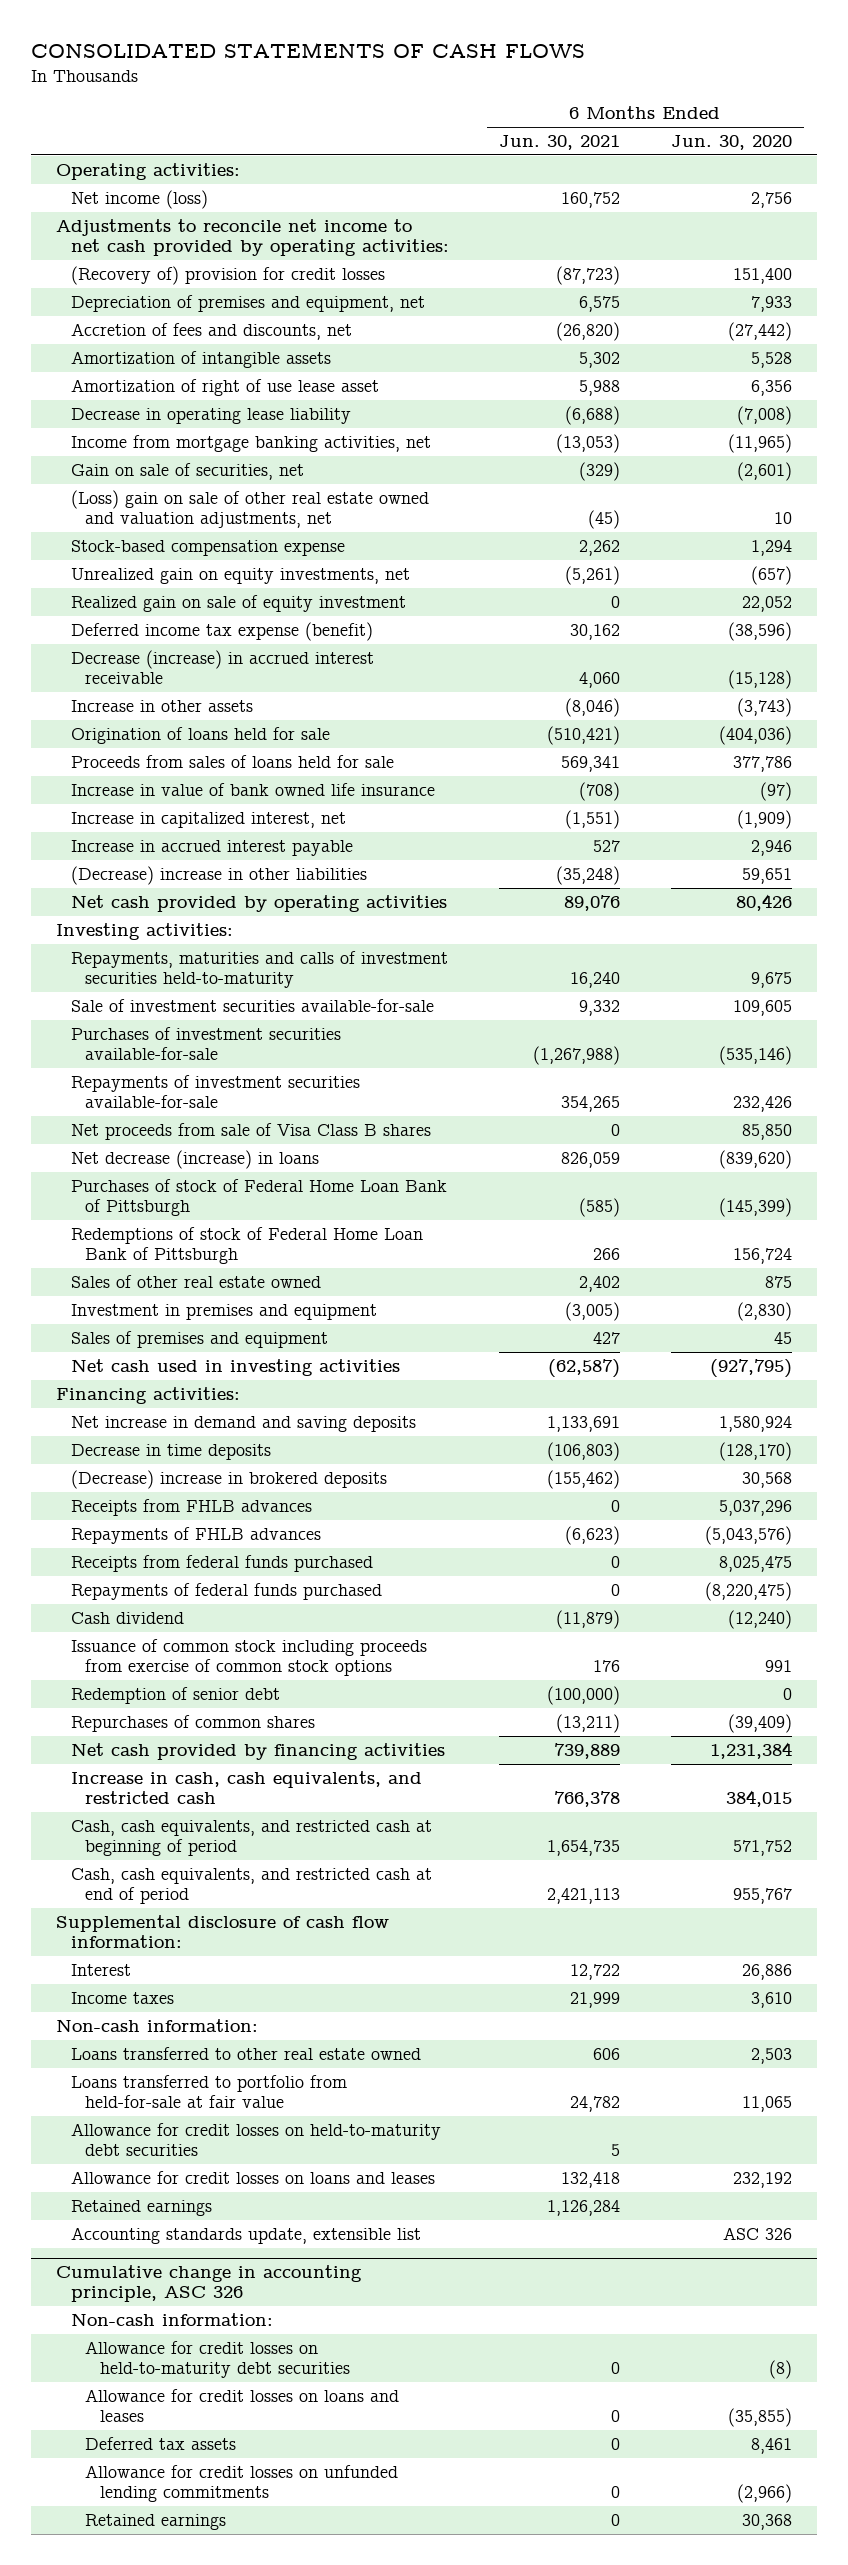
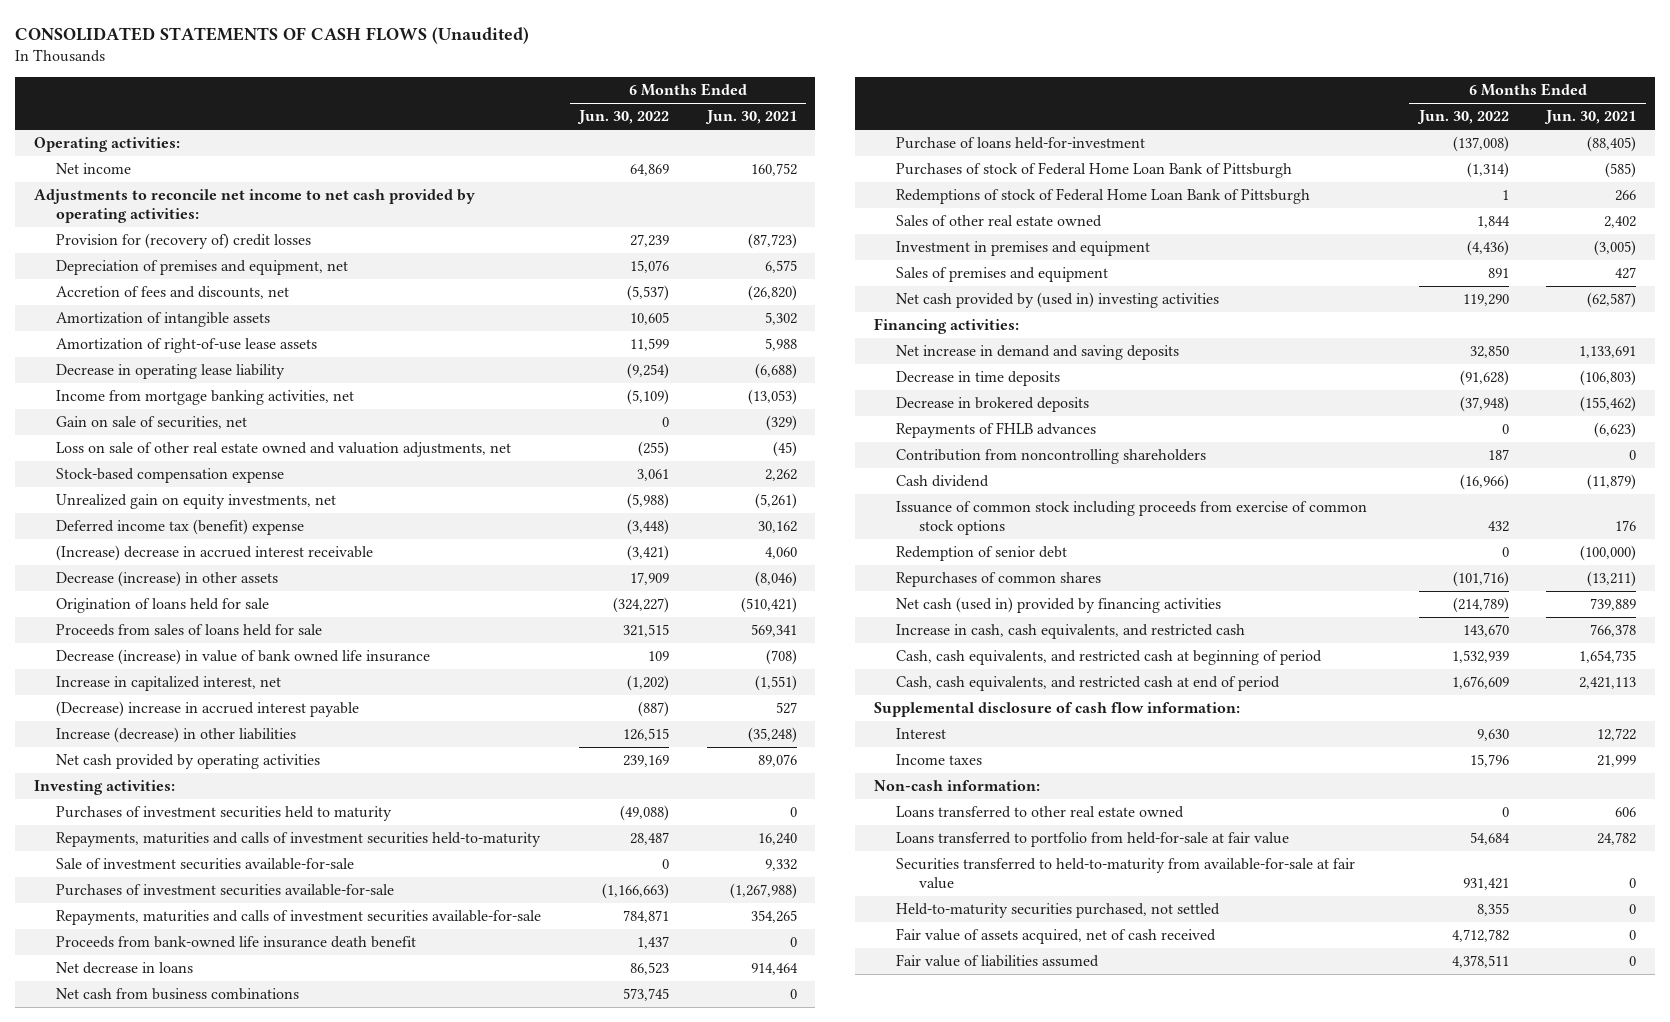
[31,42,586,59] CONSOLIDATED STATEMENTS OF CASH FLOWS -> [15,26,530,44] CONSOLIDATED STATEMENTS OF CASH FLOWS (Unaudited)
[670,134,792,150] Jun. 30, 2020 -> none
none -> [577,110,670,125] Jun. 30, 2022
[70,189,208,209] Net income (loss) -> [56,163,132,175] Net income
[70,265,385,285] (Recovery of) provision for credit losses -> [56,233,312,250] Provision for (recovery of) credit losses
[70,378,379,396] Amortization of right of use lease asset -> [56,338,318,354] Amortization of right-of-use lease assets
[70,489,429,529] (Loss) gain on sale of other real estate owned and valuation adjustments, net -> [56,442,512,458] Loss on sale of other real estate owned and valuation adjustments, net
[70,594,406,612] Realized gain on sale of equity investment -> none
[70,621,373,641] Deferred income tax expense (benefit) -> [56,519,305,536] Deferred income tax (benefit) expense
[70,649,374,685] Decrease (increase) in accrued interest receivable -> [56,545,374,562] (Increase) decrease in accrued interest receivable
[70,699,253,712] Increase in other assets -> [56,571,279,588] Decrease (increase) in other assets
[70,782,435,796] Increase in value of bank owned life insurance -> [56,649,431,666] Decrease (increase) in value of bank owned life insurance
[70,839,353,856] Increase in accrued interest payable -> [56,701,360,718] (Decrease) increase in accrued interest payable
[70,865,367,885] (Decrease) increase in other liabilities -> [56,727,297,744] Increase (decrease) in other liabilities
none -> [56,806,393,822] Purchases of investment securities held to maturity
[70,1122,431,1140] Net proceeds from sale of Visa Class B shares -> none
[70,1074,360,1109] Repayments of investment securities available-for-sale -> [56,910,542,926] Repayments, maturities and calls of investment securities available-for-sale
none -> [56,936,417,949] Proceeds from bank-owned life insurance death benefit
[70,1149,319,1169] Net decrease (increase) in loans -> [56,962,194,975] Net decrease in loans
[561,1151,621,1168] 826,059 -> [750,963,798,976] 914,464
none -> [56,988,300,1001] Net cash from business combinations
none -> [896,137,1146,150] Purchase of loans held-for-investment
[70,1358,400,1376] Net cash used in investing activities -> [896,292,1220,309] Net cash provided by (used in) investing activities
[70,1498,312,1516] Receipts from FHLB advances -> none
[70,1469,387,1489] (Decrease) increase in brokered deposits -> [896,397,1090,413] Decrease in brokered deposits
[70,1554,373,1572] Receipts from federal funds purchased -> none
[70,1582,382,1600] Repayments of federal funds purchased -> none
none -> [896,449,1207,465] Contribution from noncontrolling shareholders
[70,1742,445,1760] Net cash provided by financing activities -> [896,597,1222,614] Net cash (used in) provided by financing activities
[70,2122,441,2157] Allowance for credit losses on held-to-maturity debt securities -> none
[70,2170,435,2184] Allowance for credit losses on loans and leases -> none
[70,2199,212,2216] Retained earnings -> none
[70,2226,421,2244] Accounting standards update, extensible list -> none
[56,2265,363,2303] Cumulative change in accounting principle, ASC 326 -> none
[70,2312,273,2326] Non-cash information: -> none
[85,2340,350,2379] Allowance for credit losses on held-to-maturity debt securities -> none
[85,2388,400,2423] Allowance for credit losses on loans and leases -> none
[85,2436,237,2450] Deferred tax assets -> none
[85,2464,399,2503] Allowance for credit losses on unfunded lending commitments -> none
[85,2513,227,2530] Retained earnings -> none
none -> [896,858,1356,890] Securities transferred to held-to-maturity from available-for-sale at fair value
none -> [896,903,1221,919] Held-to-maturity securities purchased, not settled
none -> [896,928,1217,945] Fair value of assets acquired, net of cash received
none -> [896,954,1100,968] Fair value of liabilities assumed

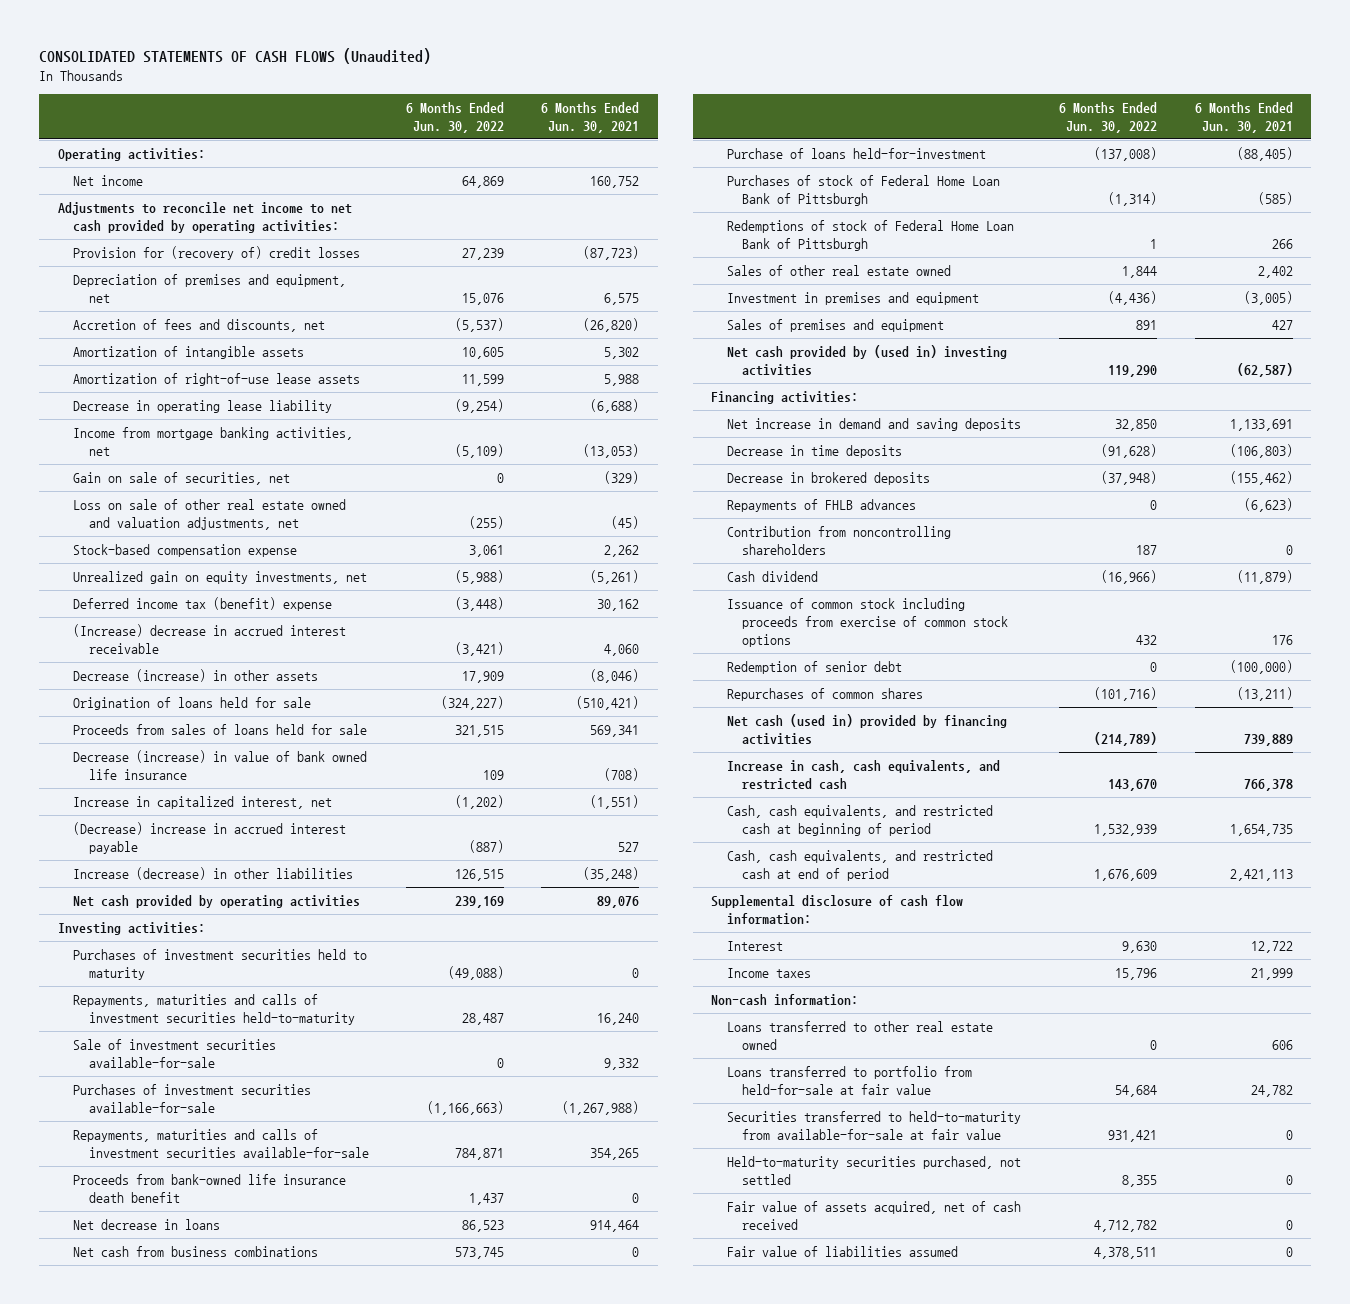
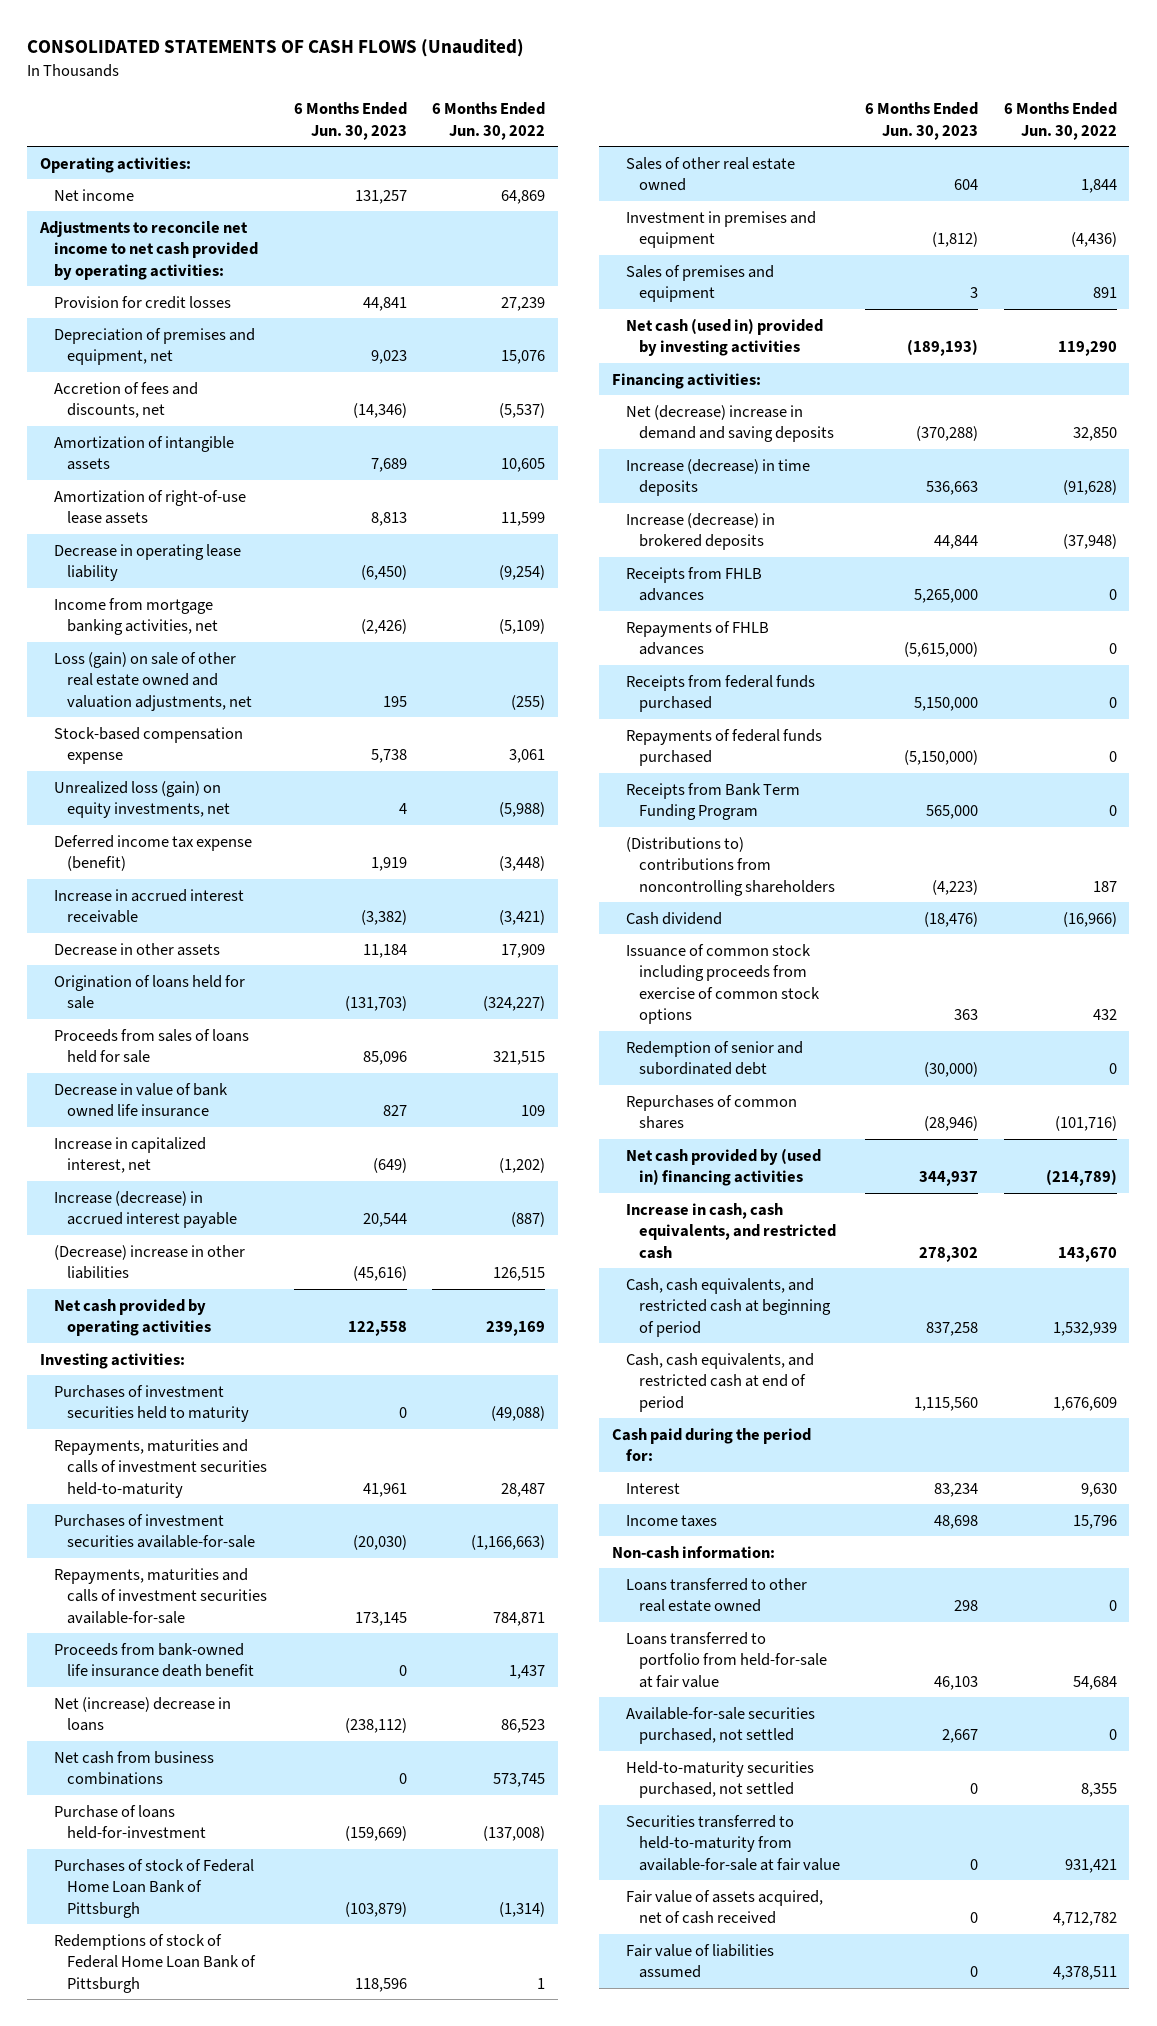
[541,101,640,133] 6 Months Ended Jun. 30, 2021 -> none
none -> [293,102,407,140] 6 Months Ended Jun. 30, 2023
[73,246,361,261] Provision for (recovery of) credit losses -> [53,295,231,309] Provision for credit losses
[73,472,291,486] Gain on sale of securities, net -> none
[73,499,347,531] Loss on sale of other real estate owned and valuation adjustments, net -> [53,651,253,711] Loss (gain) on sale of other real estate owned and valuation adjustments, net
[73,571,368,585] Unrealized gain on equity investments, net -> [53,780,231,819] Unrealized loss (gain) on equity investments, net
[73,597,333,612] Deferred income tax (benefit) expense -> [53,834,252,872] Deferred income tax expense (benefit)
[73,624,347,655] (Increase) decrease in accrued interest receivable -> [53,888,244,924] Increase in accrued interest receivable
[73,669,319,683] Decrease (increase) in other assets -> [53,942,220,956] Decrease in other assets
[73,750,368,781] Decrease (increase) in value of bank owned life insurance -> [53,1082,228,1118] Decrease in value of bank owned life insurance
[73,822,347,855] (Decrease) increase in accrued interest payable -> [53,1190,238,1229] Increase (decrease) in accrued interest payable
[73,867,354,881] Increase (decrease) in other liabilities -> [53,1244,245,1280] (Decrease) increase in other liabilities
[73,1039,277,1069] Sale of investment securities available-for-sale -> none
[73,1219,221,1231] Net decrease in loans -> [53,1696,231,1732] Net (increase) decrease in loans
[726,345,1007,377] Net cash provided by (used in) investing activities -> [625,317,823,357] Net cash (used in) provided by investing activities
[726,418,1021,432] Net increase in demand and saving deposits -> [625,404,835,443] Net (decrease) increase in demand and saving deposits
[726,445,902,459] Decrease in time deposits -> [625,458,810,497] Increase (decrease) in time deposits
[726,472,930,486] Decrease in brokered deposits -> [625,512,775,551] Increase (decrease) in brokered deposits
none -> [625,566,762,602] Receipts from FHLB advances
none -> [625,674,815,713] Receipts from federal funds purchased
none -> [625,728,822,767] Repayments of federal funds purchased
none -> [625,782,800,821] Receipts from Bank Term Funding Program
[726,526,951,556] Contribution from noncontrolling shareholders -> [625,836,836,896] (Distributions to) contributions from noncontrolling shareholders
[726,661,902,675] Redemption of senior debt -> [625,1040,803,1076] Redemption of senior and subordinated debt
[726,714,1007,746] Net cash (used in) provided by financing activities -> [625,1147,821,1187] Net cash provided by (used in) financing activities
[711,895,964,926] Supplemental disclosure of cash flow information: -> none
none -> [612,1427,812,1462] Cash paid during the period for:
none -> [625,1706,815,1745] Available-for-sale securities purchased, not settled
[726,1111,1021,1141] Securities transferred to held-to-maturity from available-for-sale at fair value -> [625,1814,841,1871] Securities transferred to held-to-maturity from available-for-sale at fair value

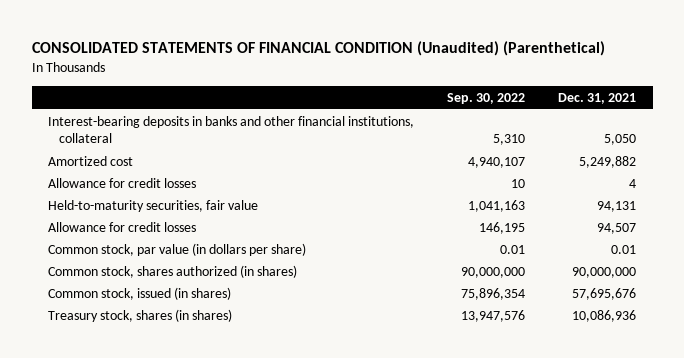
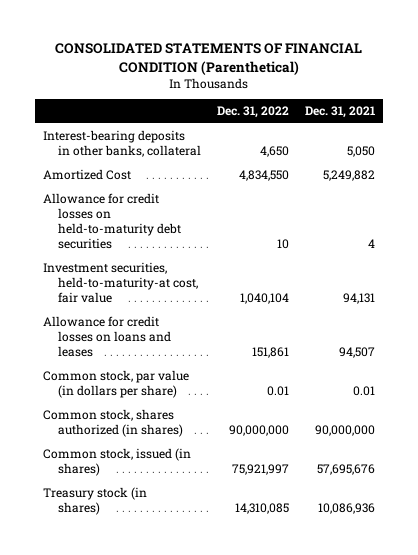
[31,41,605,57] CONSOLIDATED STATEMENTS OF FINANCIAL CONDITION (Unaudited) (Parenthetical) -> [55,43,363,75] CONSOLIDATED STATEMENTS OF FINANCIAL CONDITION (Parenthetical)
[447,93,526,105] Sep. 30, 2022 -> none
none -> [217,106,290,119] Dec. 31, 2022
[48,177,197,188] Allowance for credit losses -> none
[48,115,415,144] Interest-bearing deposits in banks and other financial institutions, collateral -> [43,130,201,158] Interest-bearing deposits in other banks, collateral
[48,155,134,166] Amortized cost -> [43,169,132,181] Amortized Cost
none -> [43,193,181,250] Allowance for credit losses on held-to-maturity debt securities
[48,199,259,212] Held-to-maturity securities, fair value -> [43,262,198,304] Investment securities, held-to-maturity-at cost, fair value
[48,221,197,232] Allowance for credit losses -> [43,316,171,358] Allowance for credit losses on loans and leases
[48,308,233,322] Treasury stock, shares (in shares) -> [43,487,148,516] Treasury stock (in shares)

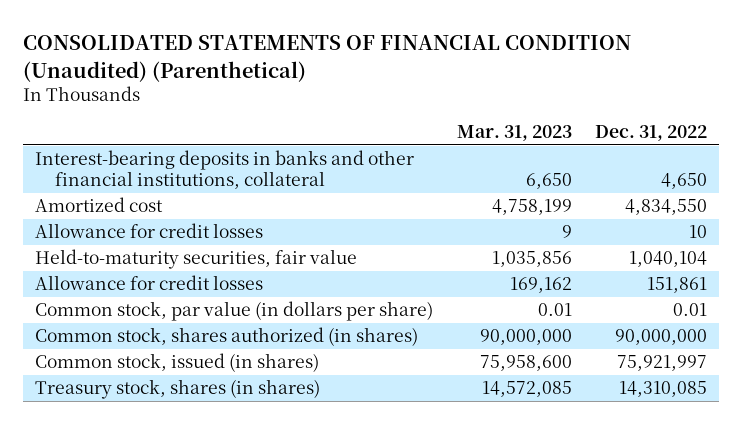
[55,43,363,75] CONSOLIDATED STATEMENTS OF FINANCIAL CONDITION (Parenthetical) -> [23,35,632,82] CONSOLIDATED STATEMENTS OF FINANCIAL CONDITION (Unaudited) (Parenthetical)
[305,106,376,119] Dec. 31, 2021 -> none
none -> [456,124,572,141] Mar. 31, 2023
[43,193,181,250] Allowance for credit losses on held-to-maturity debt securities -> none
[43,130,201,158] Interest-bearing deposits in other banks, collateral -> [35,150,415,190] Interest-bearing deposits in banks and other financial institutions, collateral
[43,169,132,181] Amortized Cost -> [35,197,164,213] Amortized cost
none -> [35,223,264,239] Allowance for credit losses
[43,262,198,304] Investment securities, held-to-maturity-at cost, fair value -> [35,249,358,270] Held-to-maturity securities, fair value
[43,316,171,358] Allowance for credit losses on loans and leases -> [35,275,264,291] Allowance for credit losses
[43,487,148,516] Treasury stock (in shares) -> [35,379,321,400] Treasury stock, shares (in shares)

